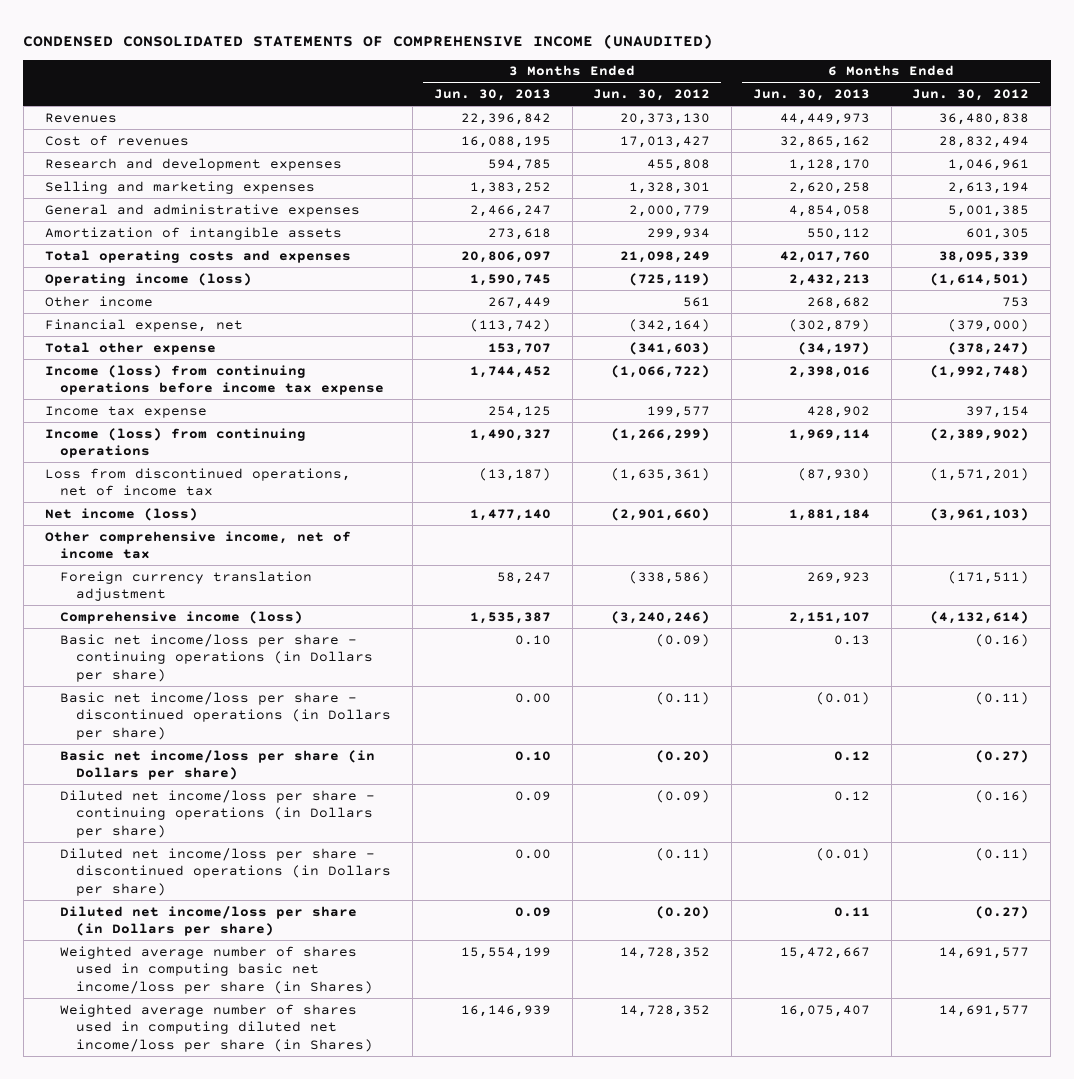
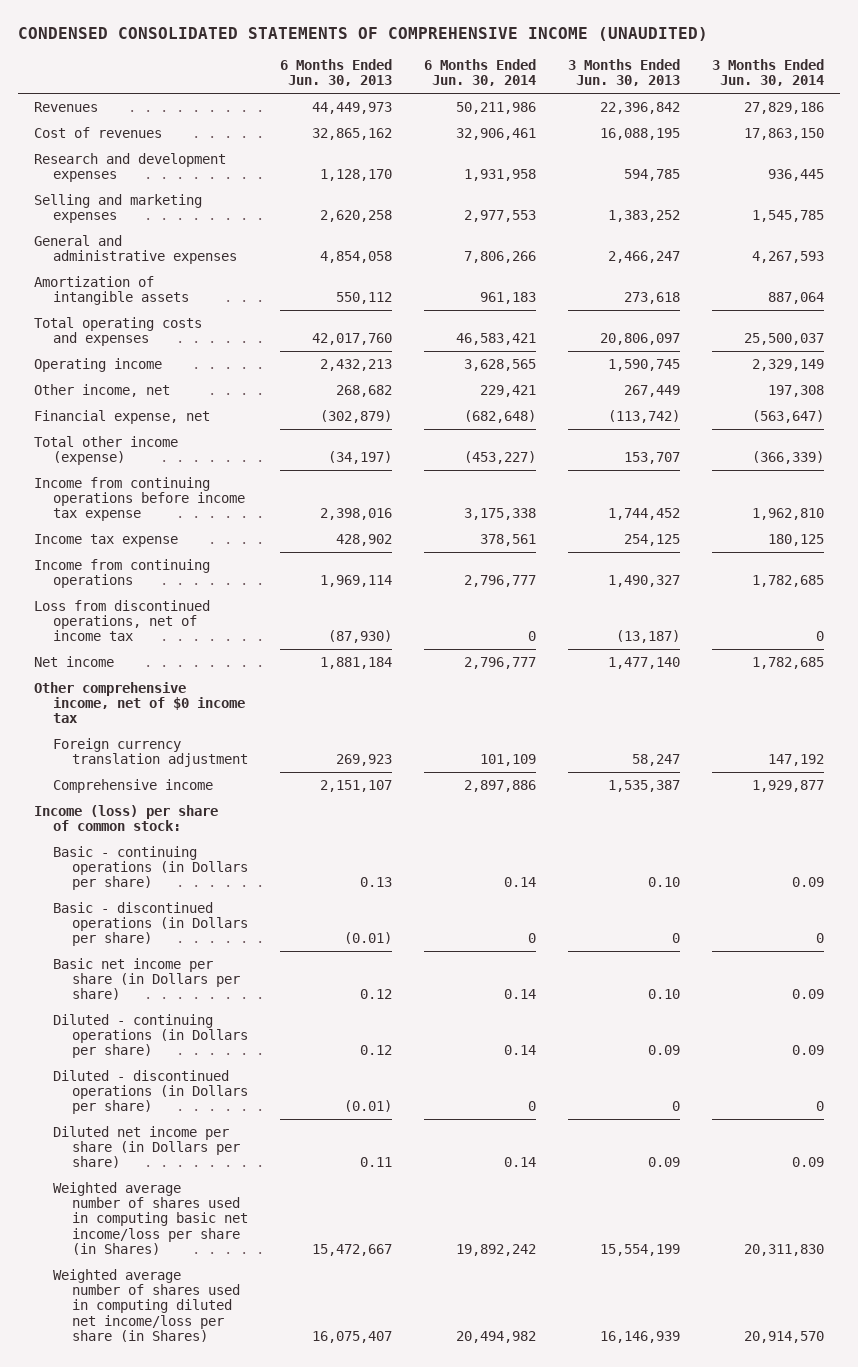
[593,89,711,102] Jun. 30, 2012 -> none
[912,89,1030,102] Jun. 30, 2012 -> none
none -> [424,58,537,87] 6 Months Ended Jun. 30, 2014
none -> [712,58,825,87] 3 Months Ended Jun. 30, 2014
[44,272,252,286] Operating income (loss) -> [34,357,163,372] Operating income
[44,295,153,307] Other income -> [34,383,171,397] Other income, net
[44,341,216,355] Total other expense -> [34,435,179,466] Total other income (expense)
[44,364,385,396] Income (loss) from continuing operations before income tax expense -> [34,476,246,522] Income from continuing operations before income tax expense
[44,427,306,459] Income (loss) from continuing operations -> [34,558,211,589] Income from continuing operations
[44,507,198,521] Net income (loss) -> [34,655,115,667] Net income
[44,530,351,560] Other comprehensive income, net of income tax -> [34,681,246,724] Other comprehensive income, net of $0 income tax
[60,610,304,624] Comprehensive income (loss) -> [53,778,214,793] Comprehensive income
none -> [34,804,219,832] Income (loss) per share of common stock:
[60,633,374,682] Basic net income/loss per share - continuing operations (in Dollars per share) -> [53,845,249,891] Basic - continuing operations (in Dollars per share)
[60,691,392,740] Basic net income/loss per share - discontinued operations (in Dollars per share) -> [53,901,249,947] Basic - discontinued operations (in Dollars per share)
[514,692,551,703] 0.00 -> [672,933,681,944] 0
[60,749,376,781] Basic net income/loss per share (in Dollars per share) -> [53,957,241,1001] Basic net income per share (in Dollars per share)
[60,789,376,838] Diluted net income/loss per share - continuing operations (in Dollars per share) -> [53,1013,249,1059] Diluted - continuing operations (in Dollars per share)
[60,847,392,896] Diluted net income/loss per share - discontinued operations (in Dollars per share) -> [53,1069,249,1115] Diluted - discontinued operations (in Dollars per share)
[514,848,551,859] 0.00 -> [672,1101,681,1112] 0
[60,905,358,937] Diluted net income/loss per share (in Dollars per share) -> [53,1125,241,1169] Diluted net income per share (in Dollars per share)

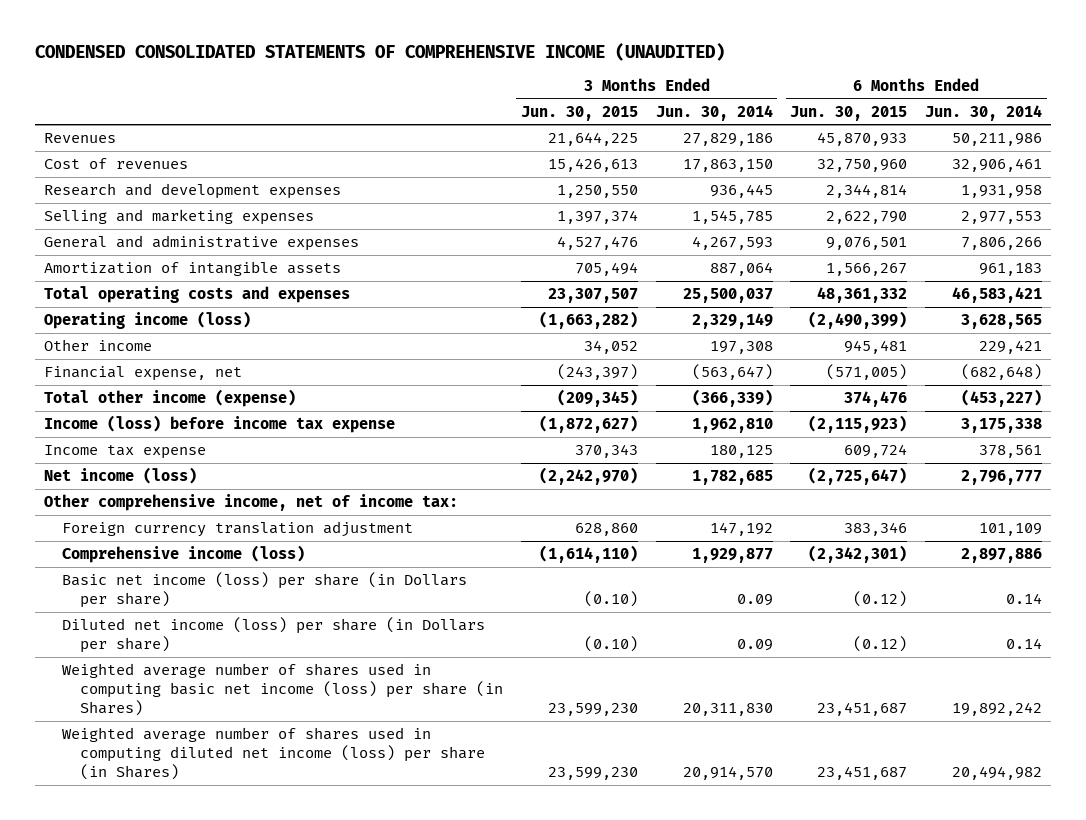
[280,58,393,87] 6 Months Ended Jun. 30, 2013 -> none
[568,58,681,87] 3 Months Ended Jun. 30, 2013 -> none
none -> [520,105,638,121] Jun. 30, 2015
none -> [790,105,908,121] Jun. 30, 2015
[34,357,163,372] Operating income -> [44,311,252,330] Operating income (loss)
[34,383,171,397] Other income, net -> [44,339,153,352] Other income
[34,476,246,522] Income from continuing operations before income tax expense -> [44,415,396,434] Income (loss) before income tax expense
[34,558,211,589] Income from continuing operations -> none
[34,599,211,642] Loss from discontinued operations, net of income tax -> none
[34,655,115,667] Net income -> [44,467,198,485] Net income (loss)
[34,681,246,724] Other comprehensive income, net of $0 income tax -> [44,494,459,512] Other comprehensive income, net of income tax:
[34,804,219,832] Income (loss) per share of common stock: -> none
[53,845,249,891] Basic - continuing operations (in Dollars per share) -> none
[53,901,249,947] Basic - discontinued operations (in Dollars per share) -> none
[53,1013,249,1059] Diluted - continuing operations (in Dollars per share) -> none
[53,1069,249,1115] Diluted - discontinued operations (in Dollars per share) -> none
[53,778,214,793] Comprehensive income -> [62,545,306,564] Comprehensive income (loss)
[53,957,241,1001] Basic net income per share (in Dollars per share) -> [62,572,468,609] Basic net income (loss) per share (in Dollars per share)
[53,1125,241,1169] Diluted net income per share (in Dollars per share) -> [62,617,486,654] Diluted net income (loss) per share (in Dollars per share)
[53,1181,249,1256] Weighted average number of shares used in computing basic net income/loss per share (in Shares) -> [62,663,504,717] Weighted average number of shares used in computing basic net income (loss) per share (in Shares)
[53,1268,241,1343] Weighted average number of shares used in computing diluted net income/loss per share (in Shares) -> [62,727,486,781] Weighted average number of shares used in computing diluted net income (loss) per share (in Shares)

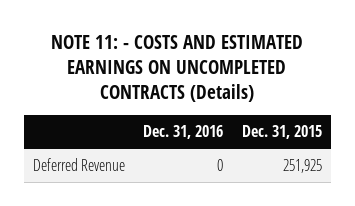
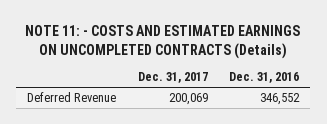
[241,125,322,140] Dec. 31, 2015 -> none
none -> [137,72,208,84] Dec. 31, 2017
[217,159,224,172] 0 -> [260,93,301,106] 346,552

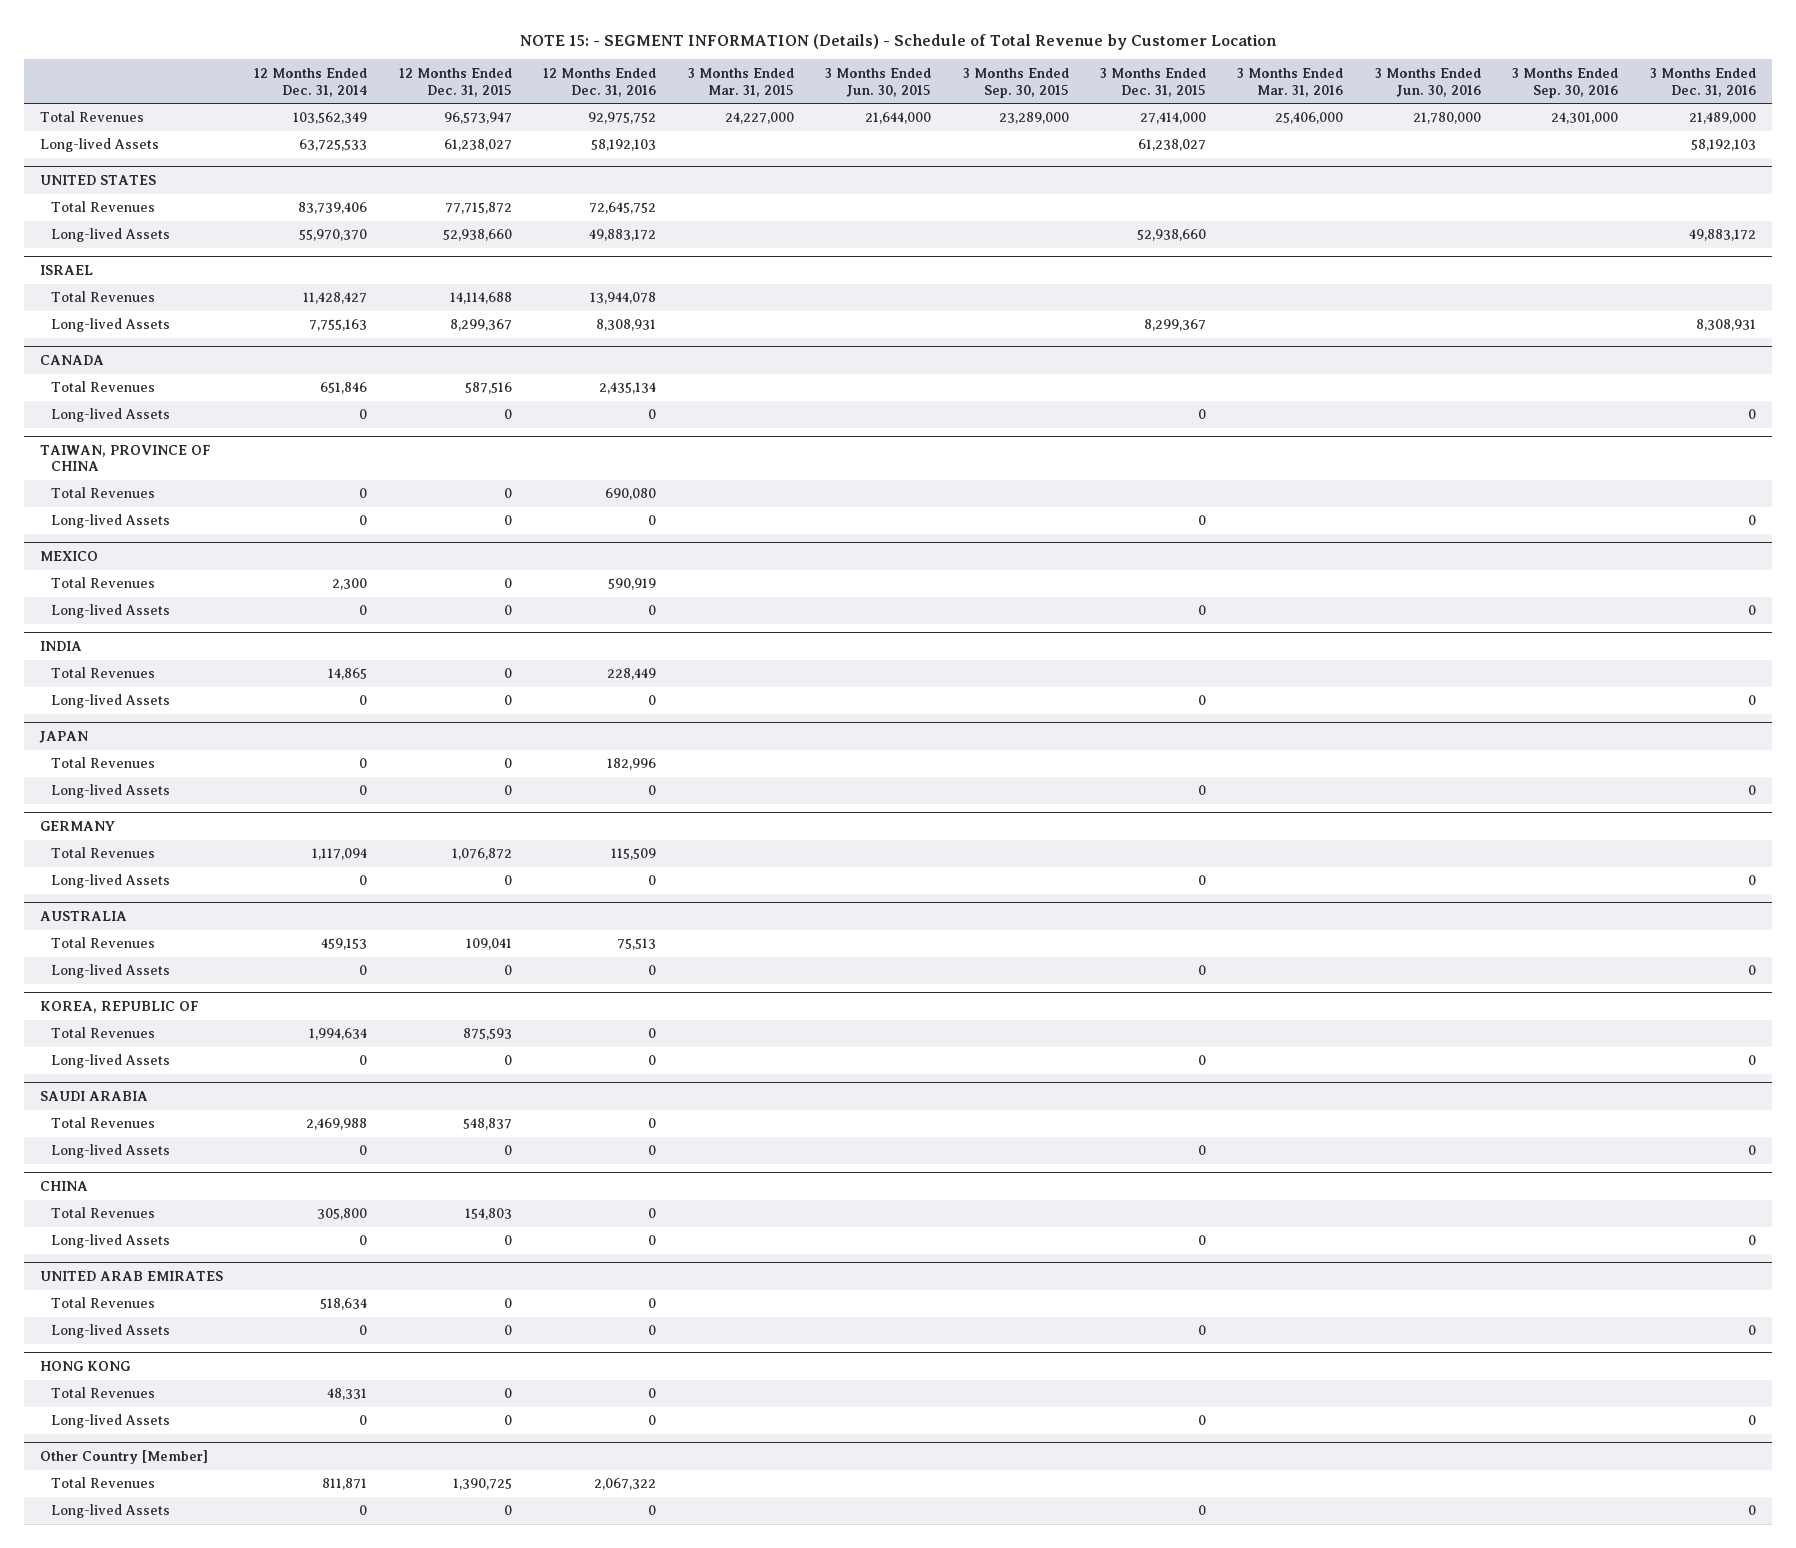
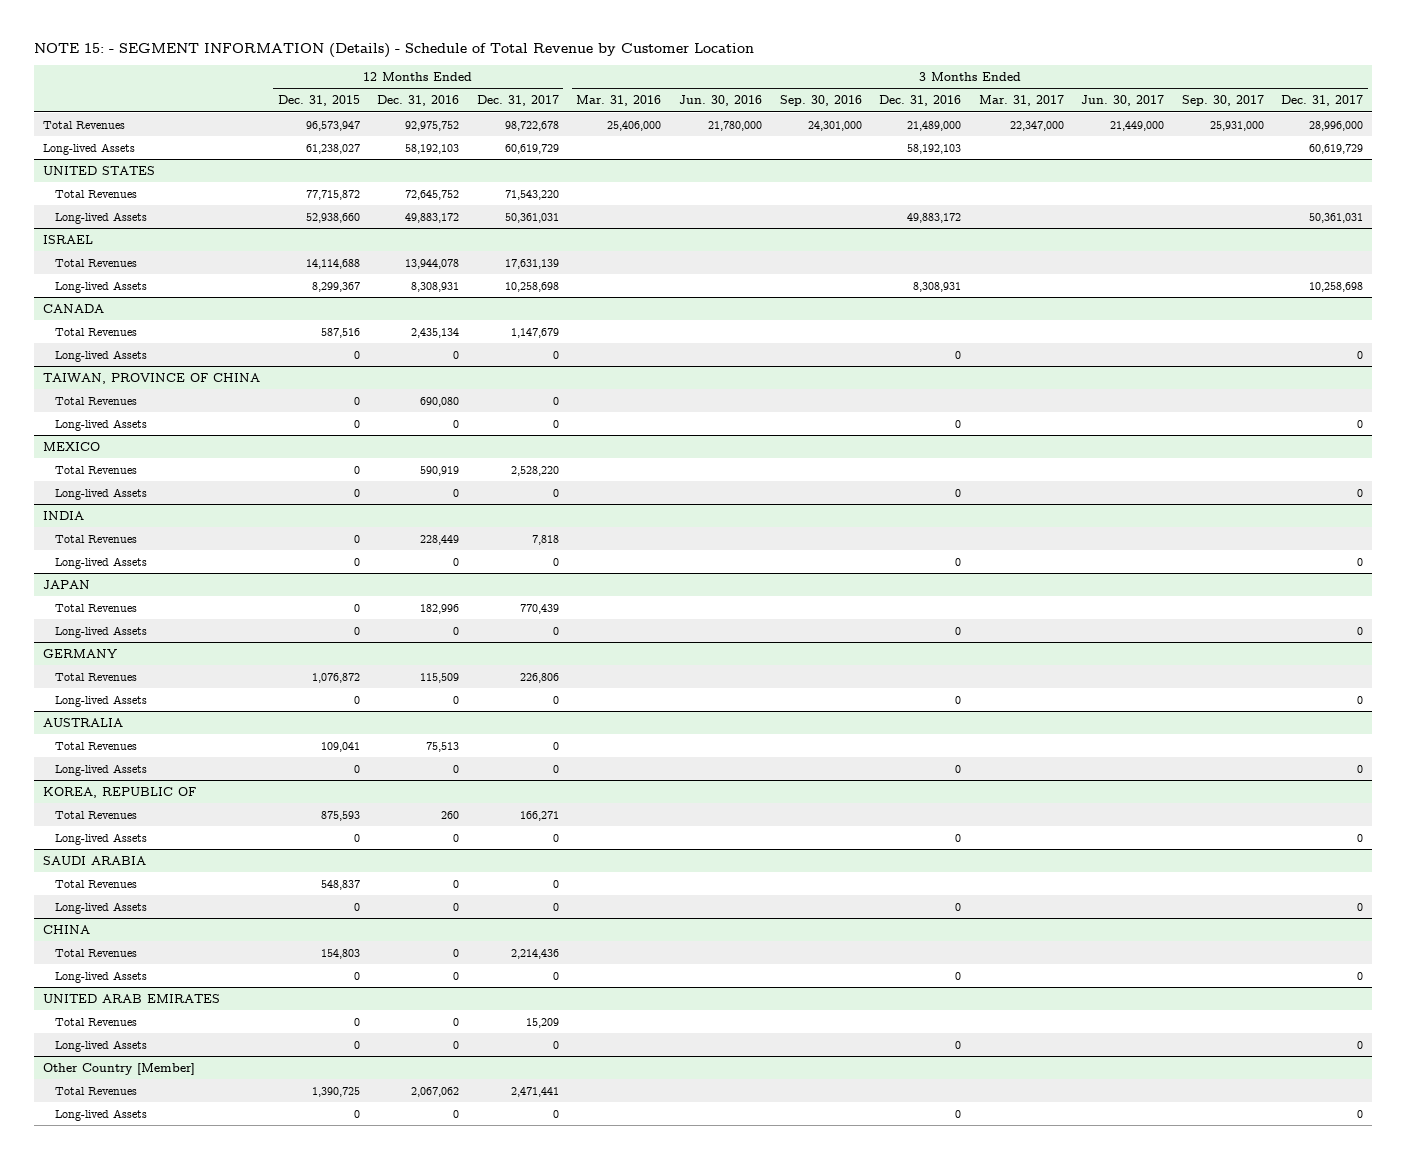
[254,67,368,97] 12 Months Ended Dec. 31, 2014 -> none
[687,67,794,97] 3 Months Ended Mar. 31, 2015 -> none
[825,67,932,97] 3 Months Ended Jun. 30, 2015 -> none
[962,67,1069,98] 3 Months Ended Sep. 30, 2015 -> none
[1100,67,1207,97] 3 Months Ended Dec. 31, 2015 -> none
none -> [476,95,559,107] Dec. 31, 2017
none -> [978,95,1064,107] Mar. 31, 2017
none -> [1081,95,1165,107] Jun. 30, 2017
none -> [1181,95,1264,107] Sep. 30, 2017
none -> [1281,95,1364,107] Dec. 31, 2017
[648,1028,657,1039] 0 -> [441,810,460,819] 260
[39,1360,131,1371] HONG KONG -> none
[51,1387,156,1399] Total Revenues -> none
[51,1414,171,1429] Long-lived Assets -> none
[594,1478,657,1491] 2,067,322 -> [411,1086,460,1097] 2,067,062

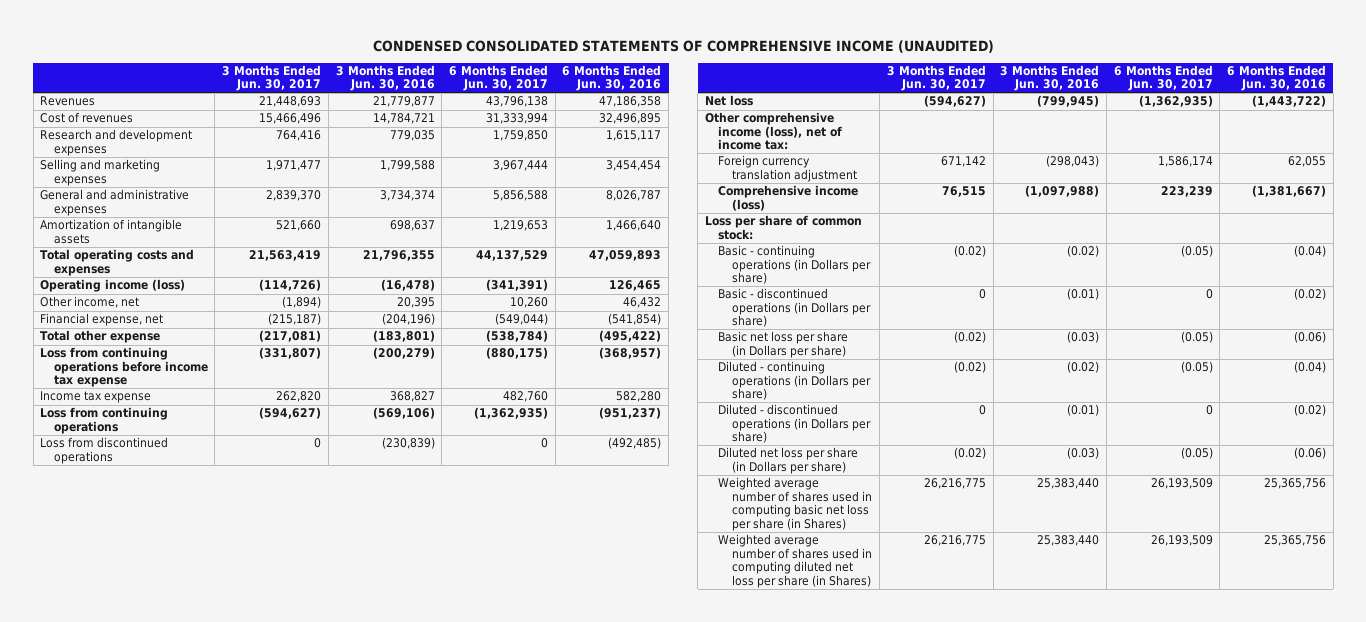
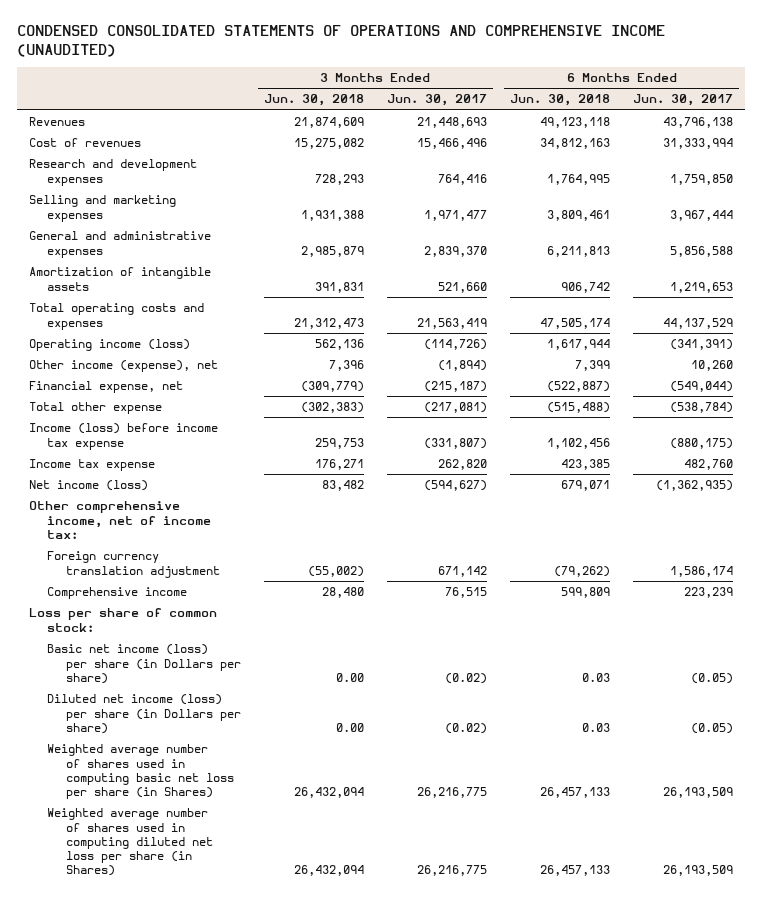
[373,40,995,54] CONDENSED CONSOLIDATED STATEMENTS OF COMPREHENSIVE INCOME (UNAUDITED) -> [17,24,666,57] CONDENSED CONSOLIDATED STATEMENTS OF OPERATIONS AND COMPREHENSIVE INCOME (UNAUDITED)
[335,65,435,92] 3 Months Ended Jun. 30, 2016 -> none
[562,65,662,92] 6 Months Ended Jun. 30, 2016 -> none
none -> [263,94,364,107] Jun. 30, 2018
none -> [510,94,611,107] Jun. 30, 2018
[40,296,140,309] Other income, net -> [28,360,218,373] Other income (expense), net
[40,347,208,388] Loss from continuing operations before income tax expense -> [28,423,218,450] Income (loss) before income tax expense
[40,407,169,434] Loss from continuing operations -> none
[40,437,169,464] Loss from discontinued operations -> none
[704,95,753,107] Net loss -> [28,480,148,492] Net income (loss)
[704,112,843,151] Other comprehensive income (loss), net of income tax: -> [28,501,212,539] Other comprehensive income, net of income tax:
[718,185,859,211] Comprehensive income (loss) -> [47,587,188,600] Comprehensive income
[718,245,871,285] Basic - continuing operations (in Dollars per share) -> none
[718,288,871,328] Basic - discontinued operations (in Dollars per share) -> none
[718,361,871,401] Diluted - continuing operations (in Dollars per share) -> none
[718,404,871,444] Diluted - discontinued operations (in Dollars per share) -> none
[718,331,849,358] Basic net loss per share (in Dollars per share) -> [47,644,241,684] Basic net income (loss) per share (in Dollars per share)
[718,447,859,474] Diluted net loss per share (in Dollars per share) -> [47,694,241,734] Diluted net income (loss) per share (in Dollars per share)

